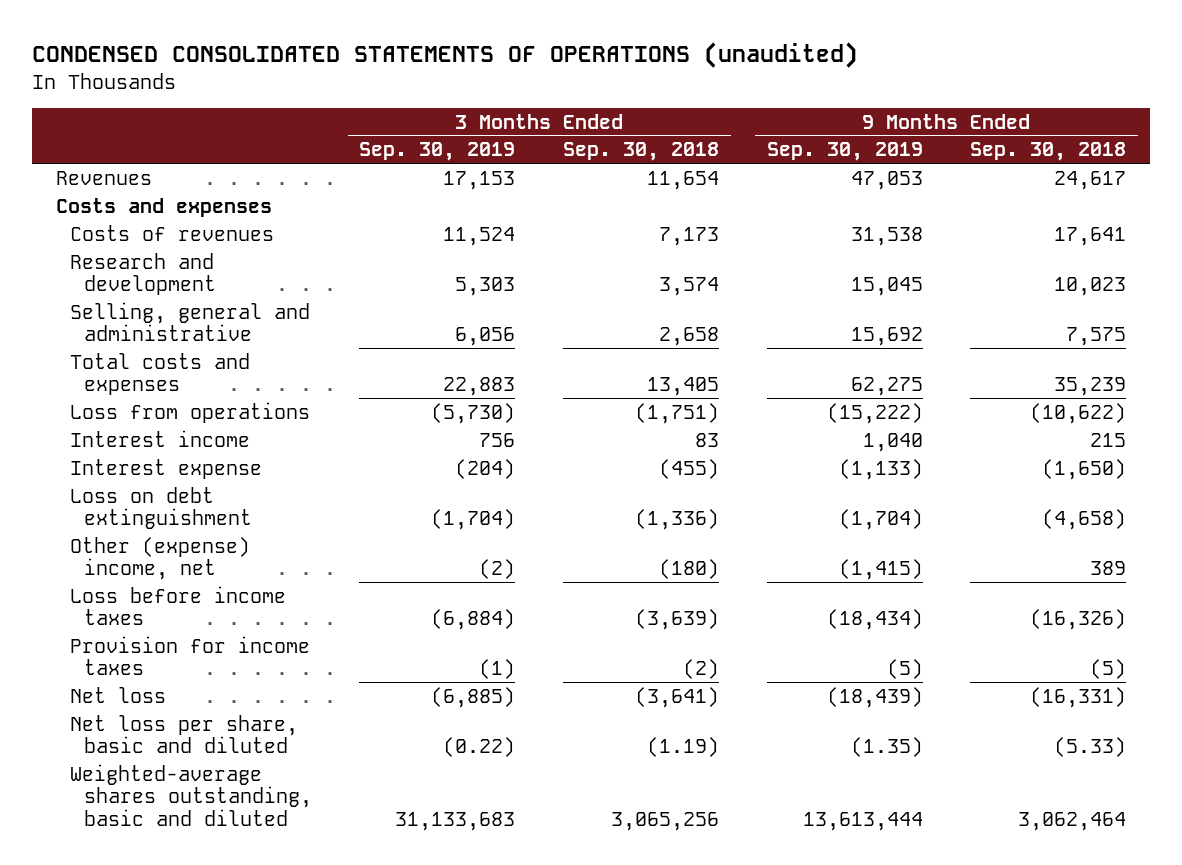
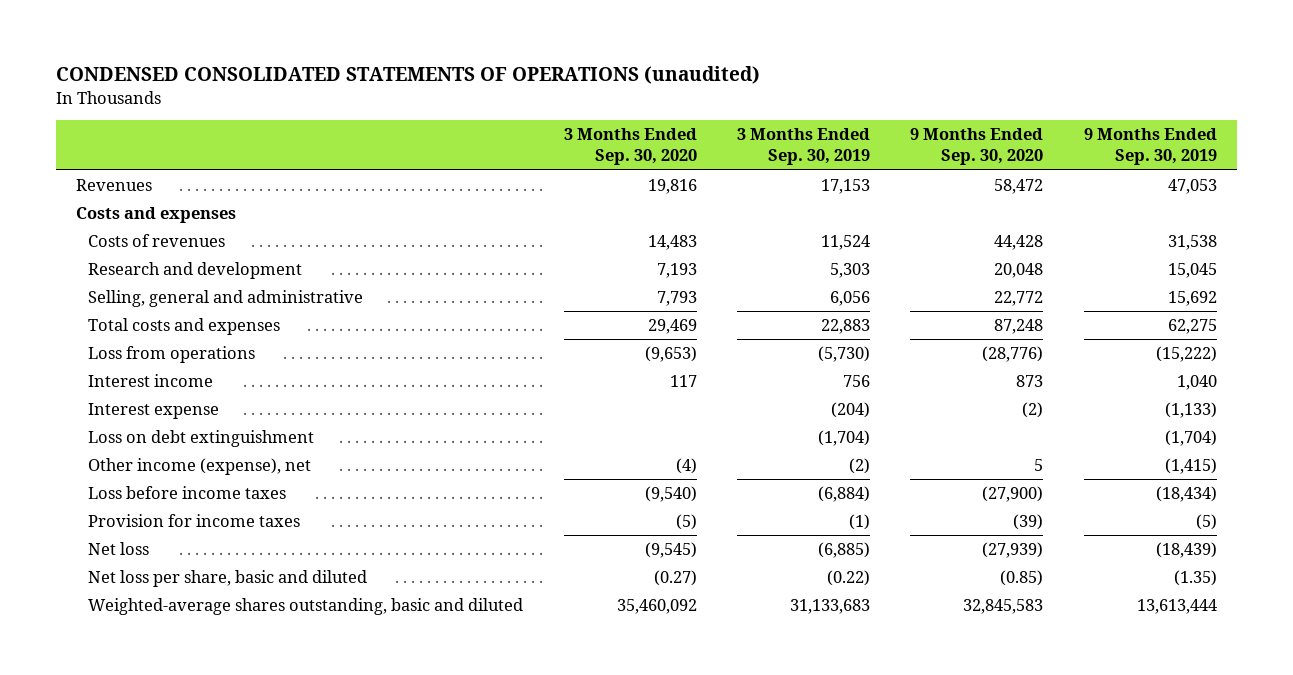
[563,142,720,162] Sep. 30, 2018 -> none
[970,142,1127,162] Sep. 30, 2018 -> none
none -> [563,128,697,166] 3 Months Ended Sep. 30, 2020
none -> [910,128,1044,166] 9 Months Ended Sep. 30, 2020
[69,536,250,581] Other (expense) income, net -> [88,458,312,476] Other income (expense), net

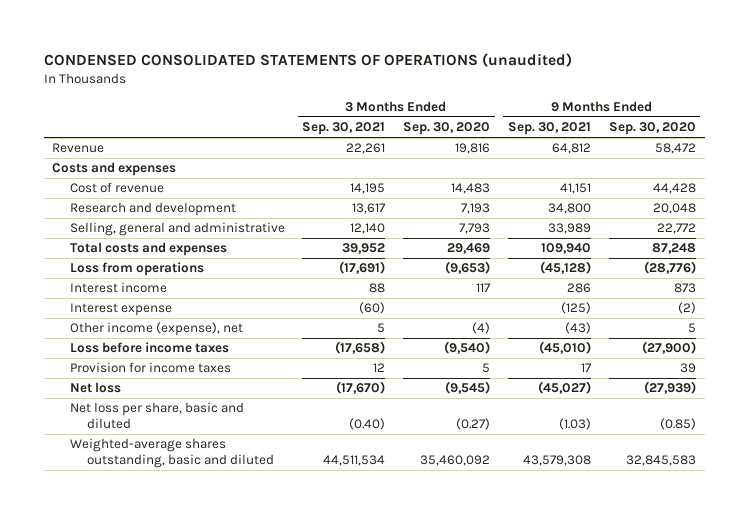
[736,128,870,166] 3 Months Ended Sep. 30, 2019 -> none
[1083,128,1217,166] 9 Months Ended Sep. 30, 2019 -> none
none -> [302,122,386,136] Sep. 30, 2021
none -> [507,122,591,136] Sep. 30, 2021
[76,179,153,192] Revenues -> [52,143,105,154] Revenue
[88,234,226,248] Costs of revenues -> [69,182,164,194] Cost of revenue
[88,430,315,448] Loss on debt extinguishment -> none
[675,514,697,531] (5) -> [482,363,491,374] 5
[1013,514,1044,531] (39) -> [679,363,696,374] 39

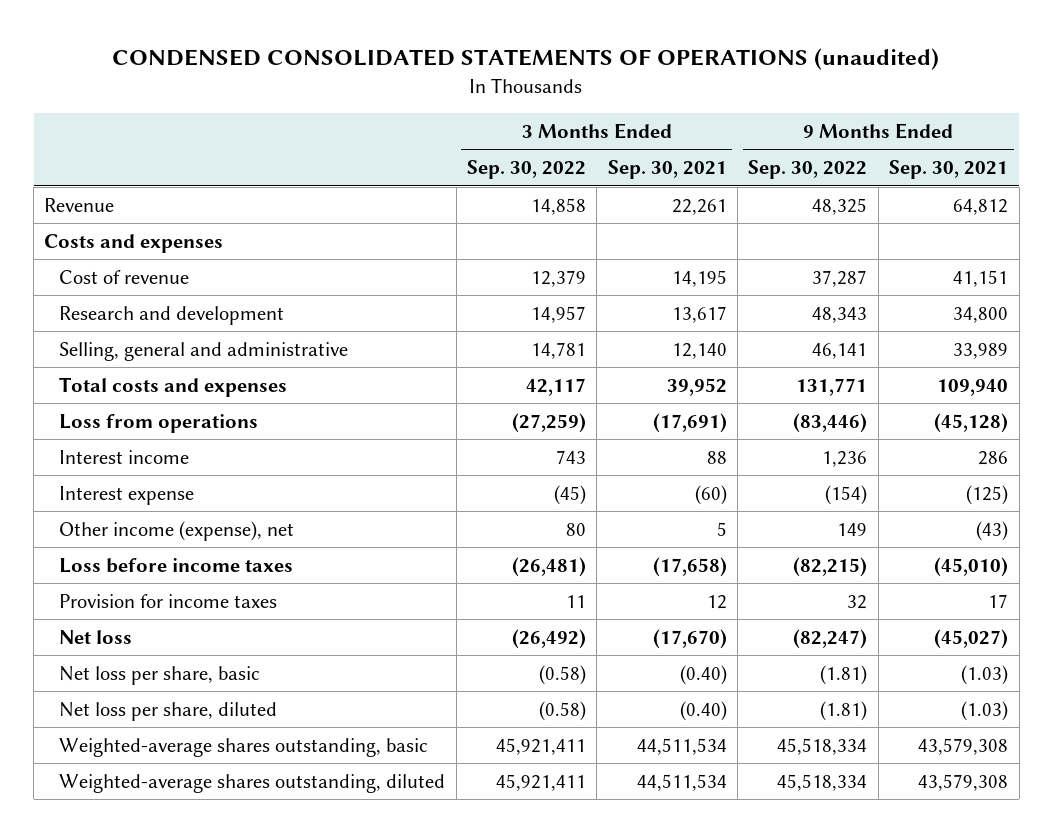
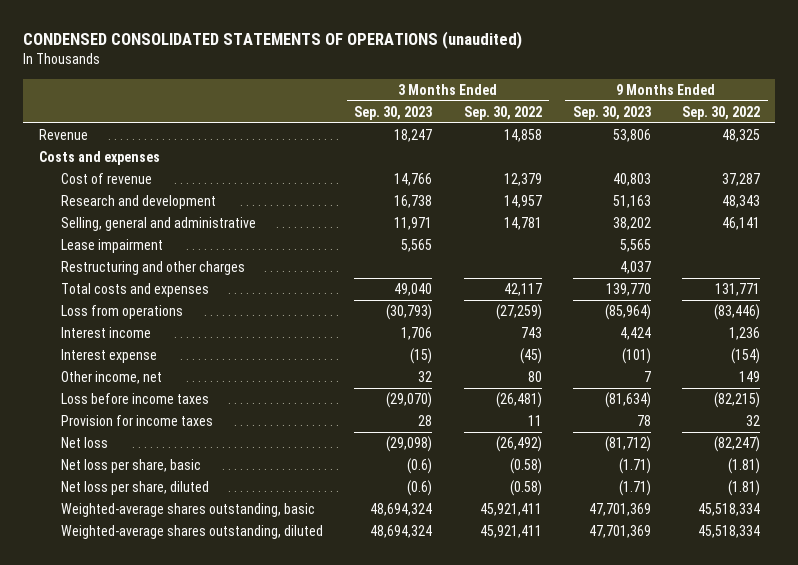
[607,160,727,180] Sep. 30, 2021 -> none
[889,160,1009,180] Sep. 30, 2021 -> none
none -> [354,105,433,120] Sep. 30, 2023
none -> [572,105,651,120] Sep. 30, 2023
none -> [61,239,164,254] Lease impairment
none -> [61,261,246,276] Restructuring and other charges
[59,520,295,541] Other income (expense), net -> [61,371,163,385] Other income, net

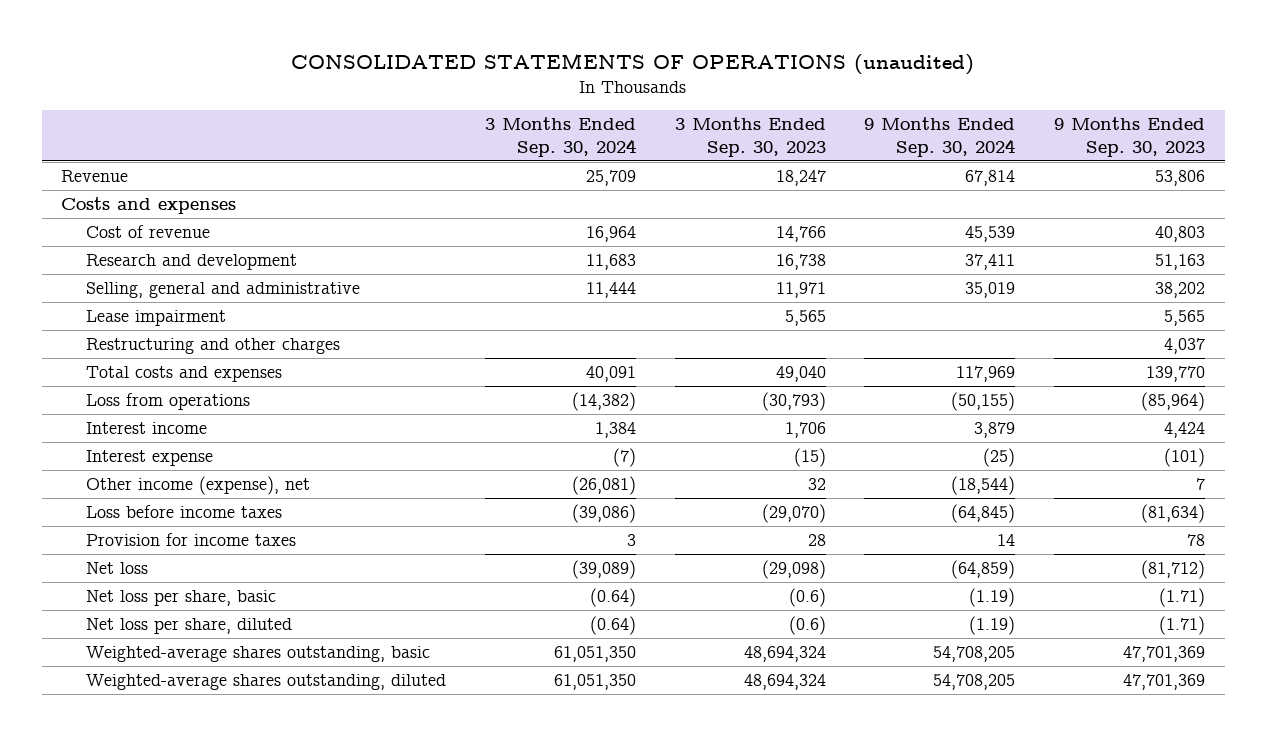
[22,31,522,50] CONDENSED CONSOLIDATED STATEMENTS OF OPERATIONS (unaudited) -> [291,53,975,76] CONSOLIDATED STATEMENTS OF OPERATIONS (unaudited)
[463,105,542,120] Sep. 30, 2022 -> none
[681,105,760,120] Sep. 30, 2022 -> none
none -> [484,117,636,158] 3 Months Ended Sep. 30, 2024
none -> [864,117,1016,158] 9 Months Ended Sep. 30, 2024
[61,371,163,385] Other income, net -> [85,476,310,496] Other income (expense), net

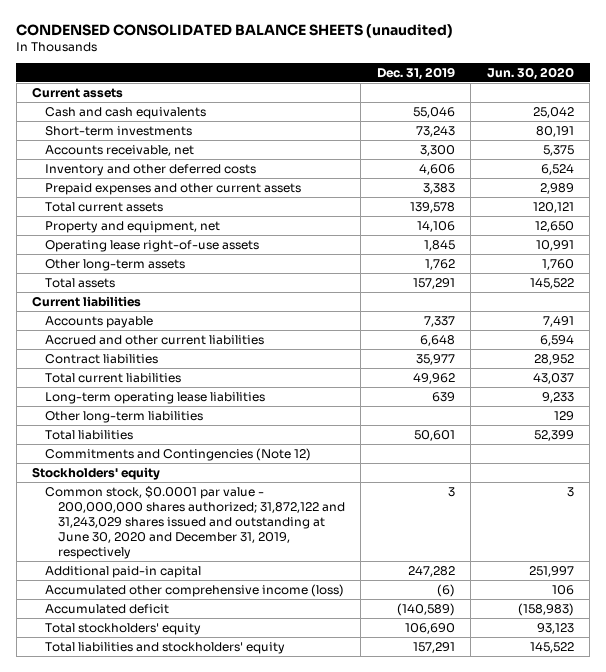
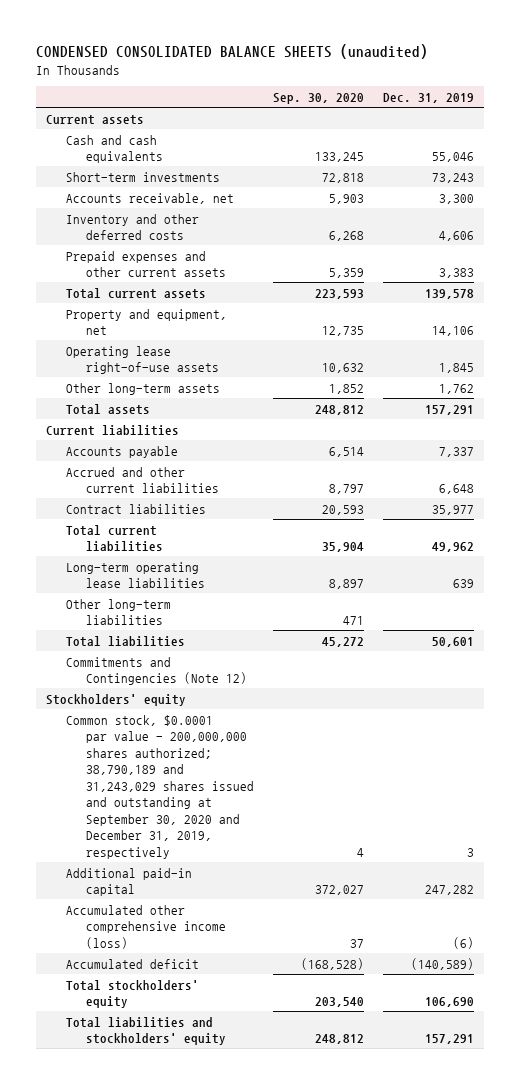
[486,66,574,80] Jun. 30, 2020 -> none
none -> [273,92,365,104] Sep. 30, 2020
[44,485,345,559] Common stock, $0.0001 par value - 200,000,000 shares authorized; 31,872,122 and 31,243,029 shares issued and outstanding at June 30, 2020 and December 31, 2019, respectively -> [65,714,254,859] Common stock, $0.0001 par value - 200,000,000 shares authorized; 38,790,189 and 31,243,029 shares issued and outstanding at September 30, 2020 and December 31, 2019, respectively

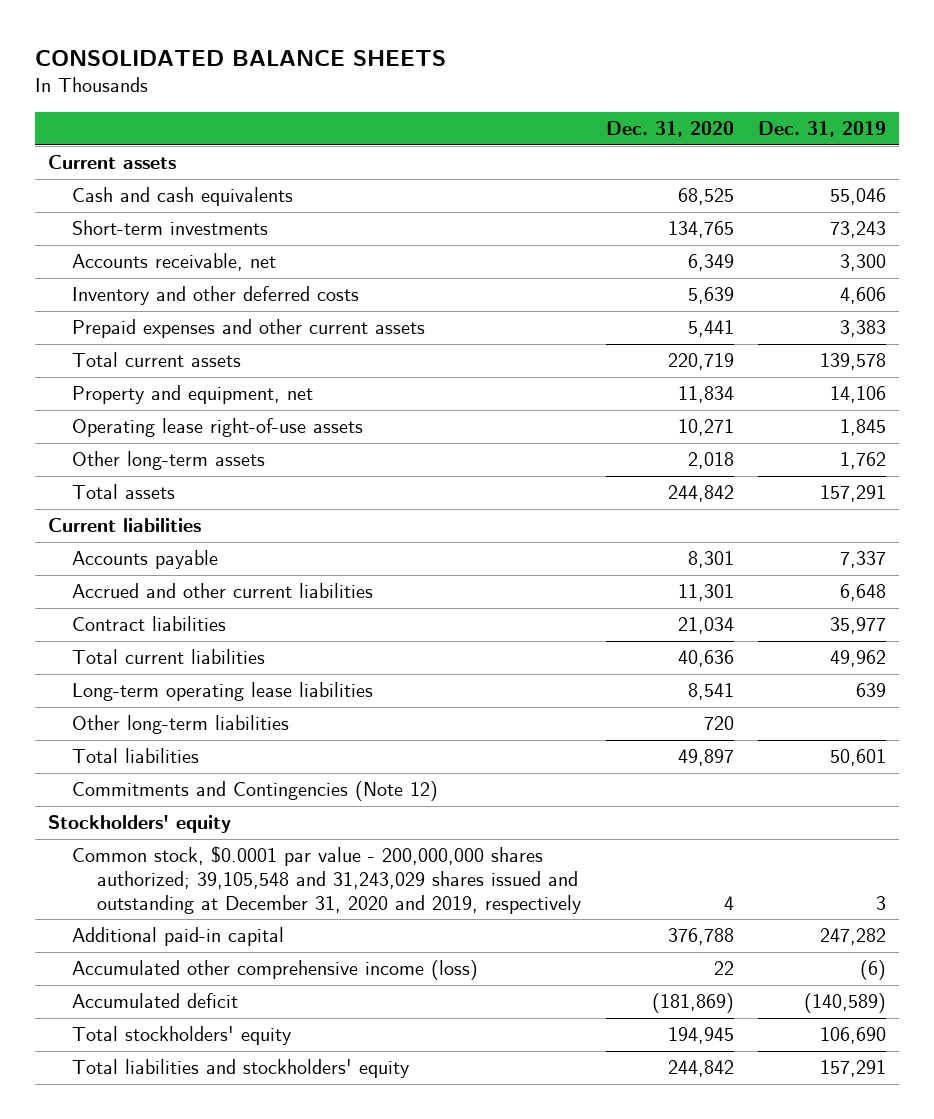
[36,44,429,60] CONDENSED CONSOLIDATED BALANCE SHEETS (unaudited) -> [35,49,447,66] CONSOLIDATED BALANCE SHEETS
[273,92,365,104] Sep. 30, 2020 -> none
none -> [605,121,734,138] Dec. 31, 2020
[65,714,254,859] Common stock, $0.0001 par value - 200,000,000 shares authorized; 38,790,189 and 31,243,029 shares issued and outstanding at September 30, 2020 and December 31, 2019, respectively -> [72,846,582,914] Common stock, $0.0001 par value - 200,000,000 shares authorized; 39,105,548 and 31,243,029 shares issued and outstanding at December 31, 2020 and 2019, respectively

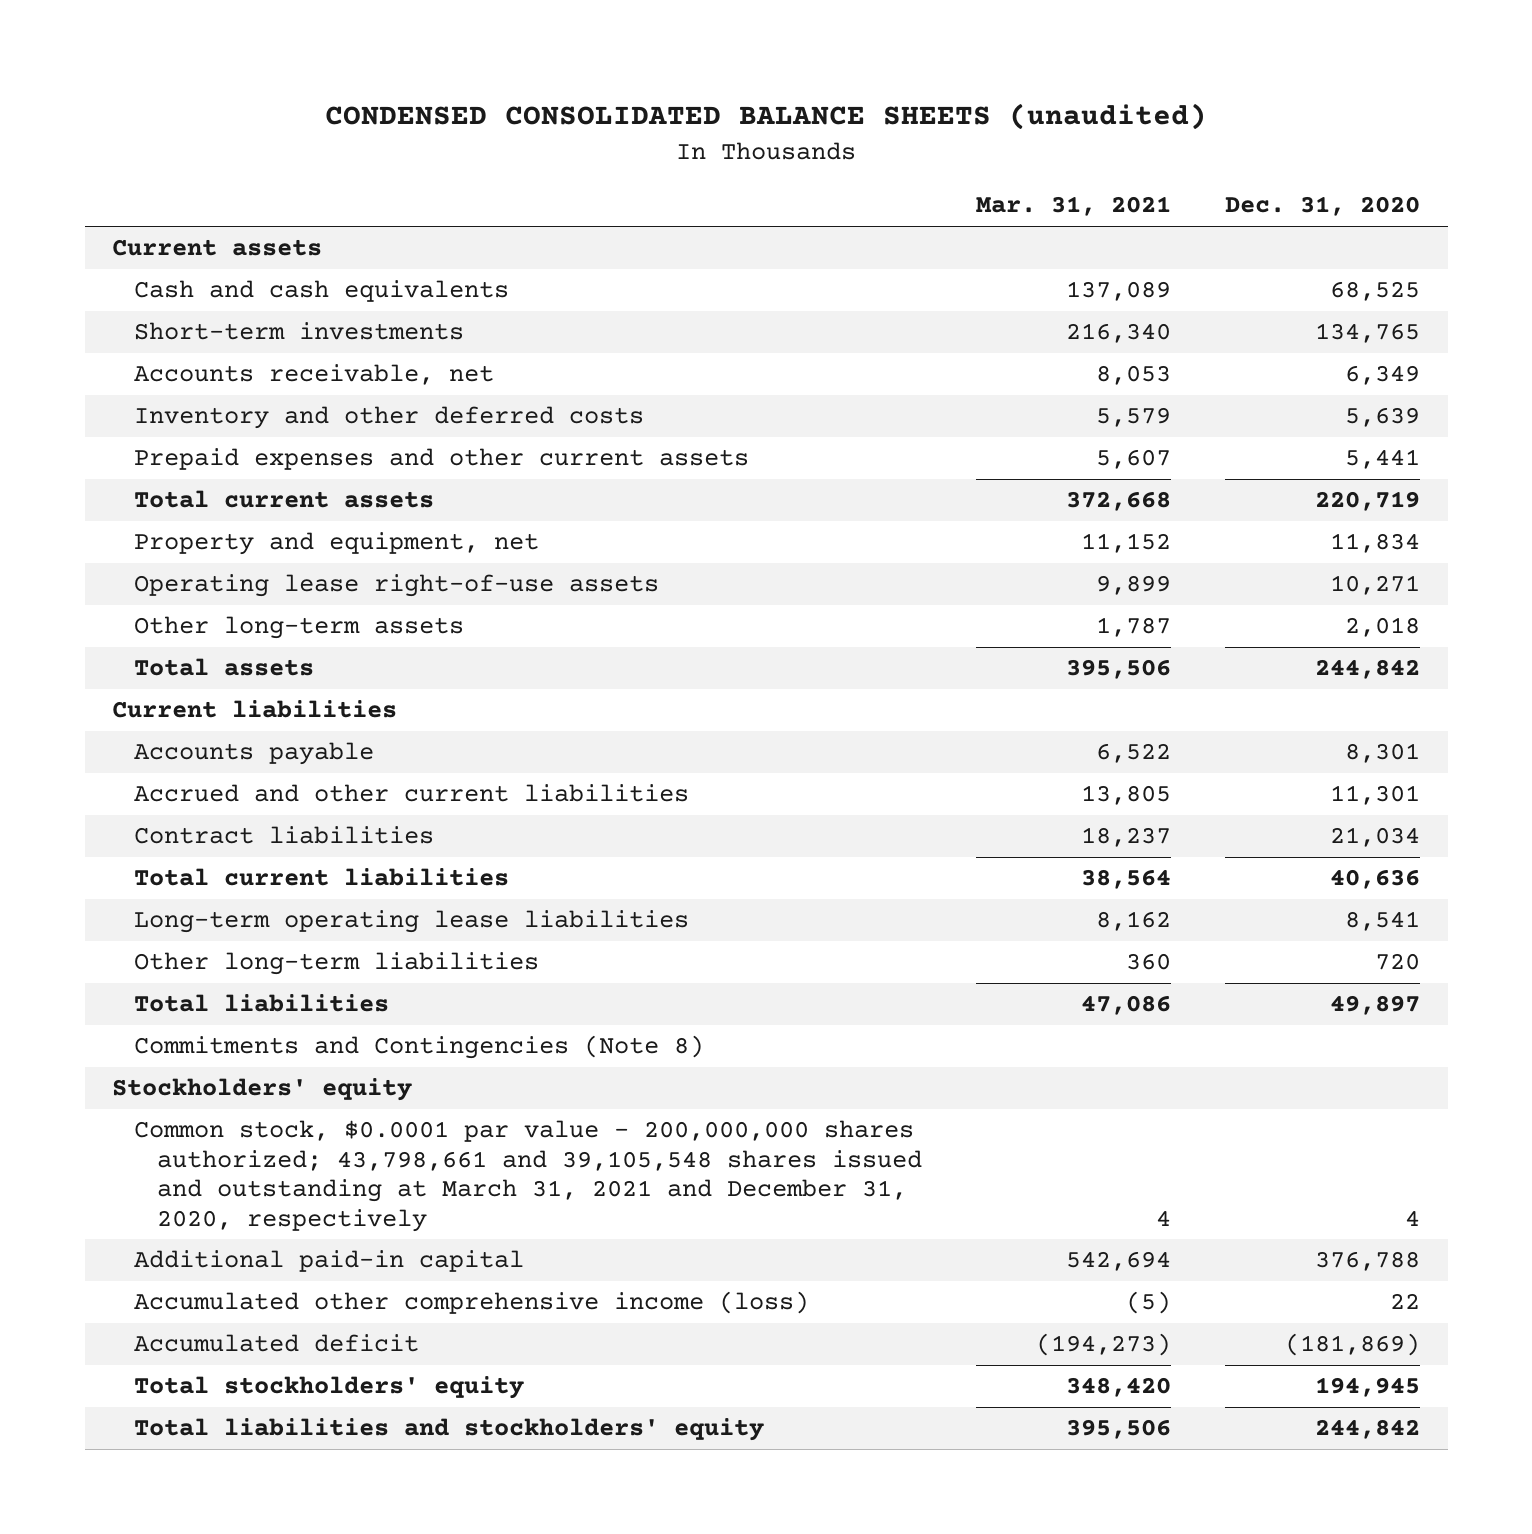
[35,49,447,66] CONSOLIDATED BALANCE SHEETS -> [325,103,1208,131] CONDENSED CONSOLIDATED BALANCE SHEETS (unaudited)
[758,121,887,138] Dec. 31, 2019 -> none
none -> [976,196,1172,217] Mar. 31, 2021
[72,781,439,802] Commitments and Contingencies (Note 12) -> [134,1035,705,1060] Commitments and Contingencies (Note 8)
[72,846,582,914] Common stock, $0.0001 par value - 200,000,000 shares authorized; 39,105,548 and 31,243,029 shares issued and outstanding at December 31, 2020 and 2019, respectively -> [134,1120,922,1232] Common stock, $0.0001 par value - 200,000,000 shares authorized; 43,798,661 and 39,105,548 shares issued and outstanding at March 31, 2021 and December 31, 2020, respectively

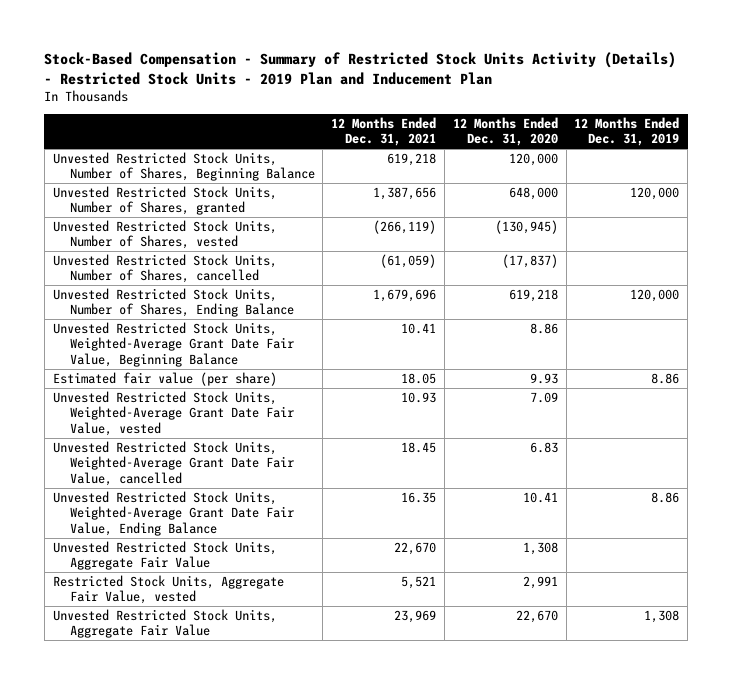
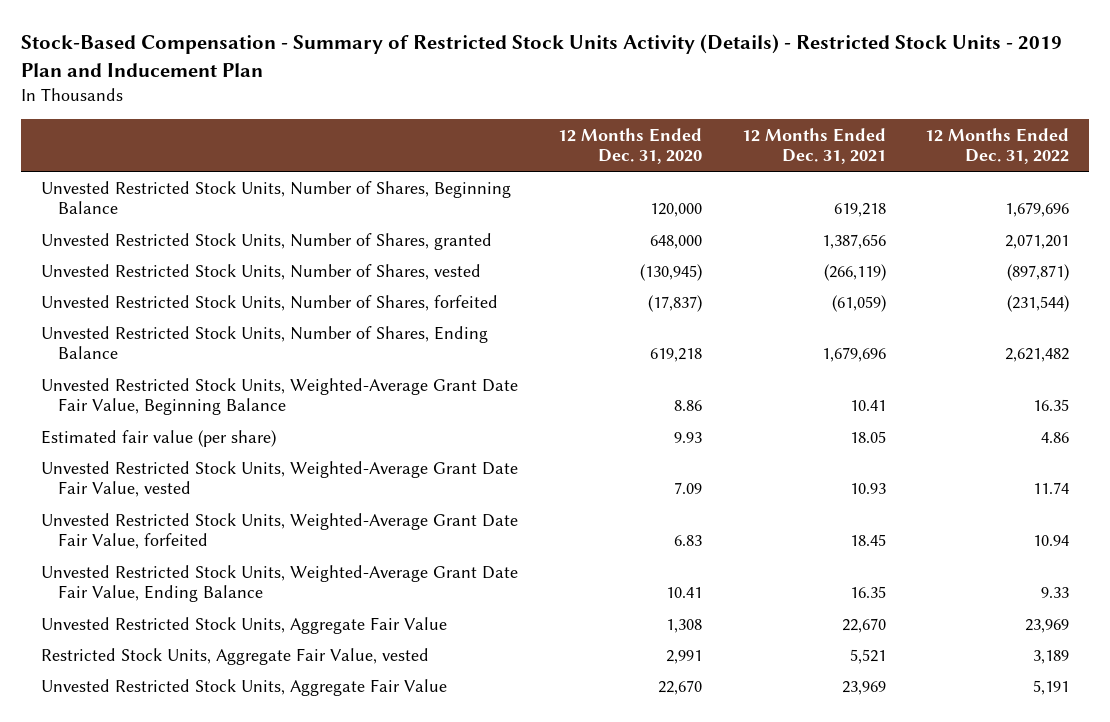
[574,117,680,147] 12 Months Ended Dec. 31, 2019 -> none
none -> [925,127,1070,165] 12 Months Ended Dec. 31, 2022
[52,253,277,284] Unvested Restricted Stock Units, Number of Shares, cancelled -> [40,294,498,311] Unvested Restricted Stock Units, Number of Shares, forfeited
[52,440,294,486] Unvested Restricted Stock Units, Weighted-Average Grant Date Fair Value, cancelled -> [40,512,518,550] Unvested Restricted Stock Units, Weighted-Average Grant Date Fair Value, forfeited

